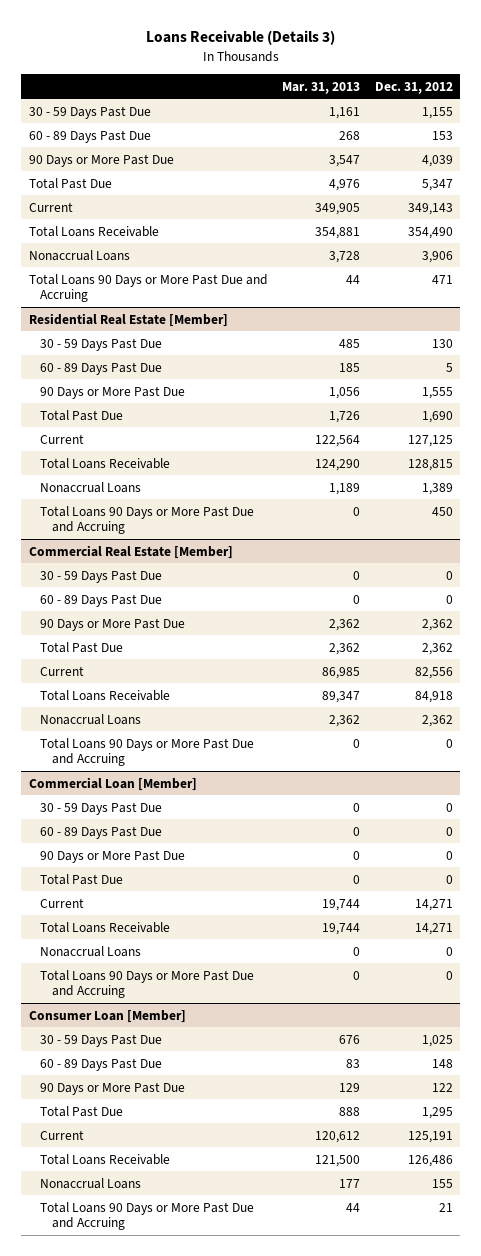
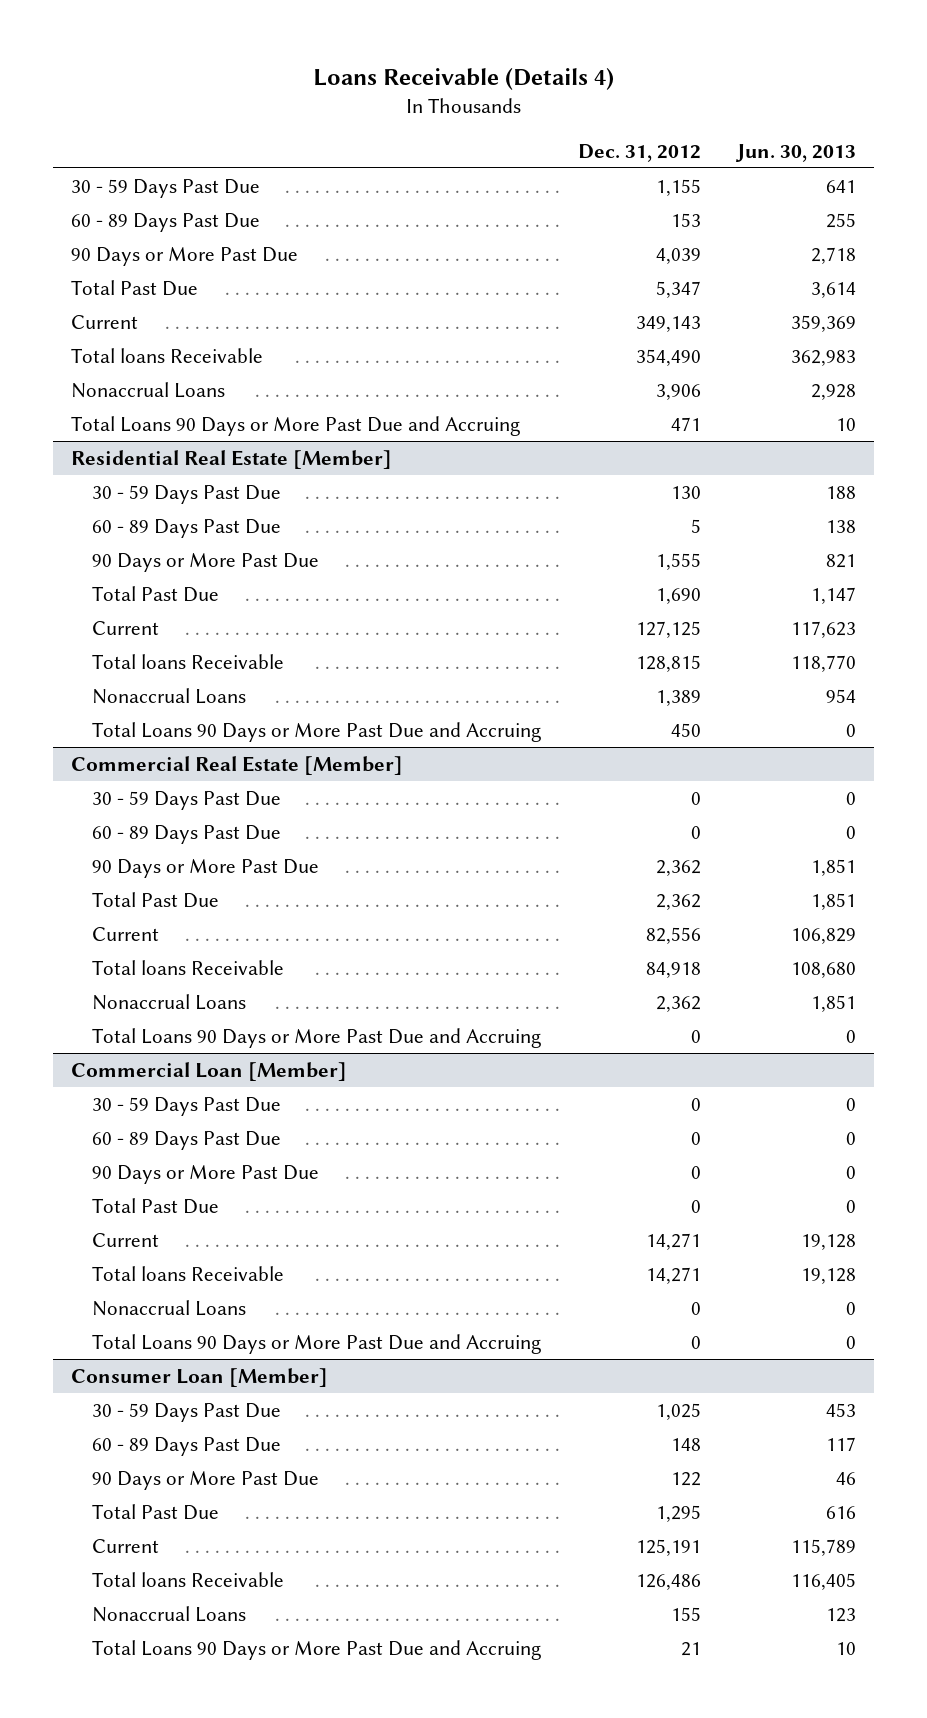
[145,30,335,46] Loans Receivable (Details 3) -> [312,68,614,91] Loans Receivable (Details 4)
[282,81,361,94] Mar. 31, 2013 -> none
none -> [734,143,856,162] Jun. 30, 2013
[28,225,159,237] Total Loans Receivable -> [71,347,264,363] Total loans Receivable
[40,457,171,469] Total Loans Receivable -> [92,653,285,669] Total loans Receivable
[40,689,171,701] Total Loans Receivable -> [92,959,285,975] Total loans Receivable
[40,921,171,933] Total Loans Receivable -> [92,1265,285,1281] Total loans Receivable
[40,1153,171,1165] Total Loans Receivable -> [92,1571,285,1587] Total loans Receivable

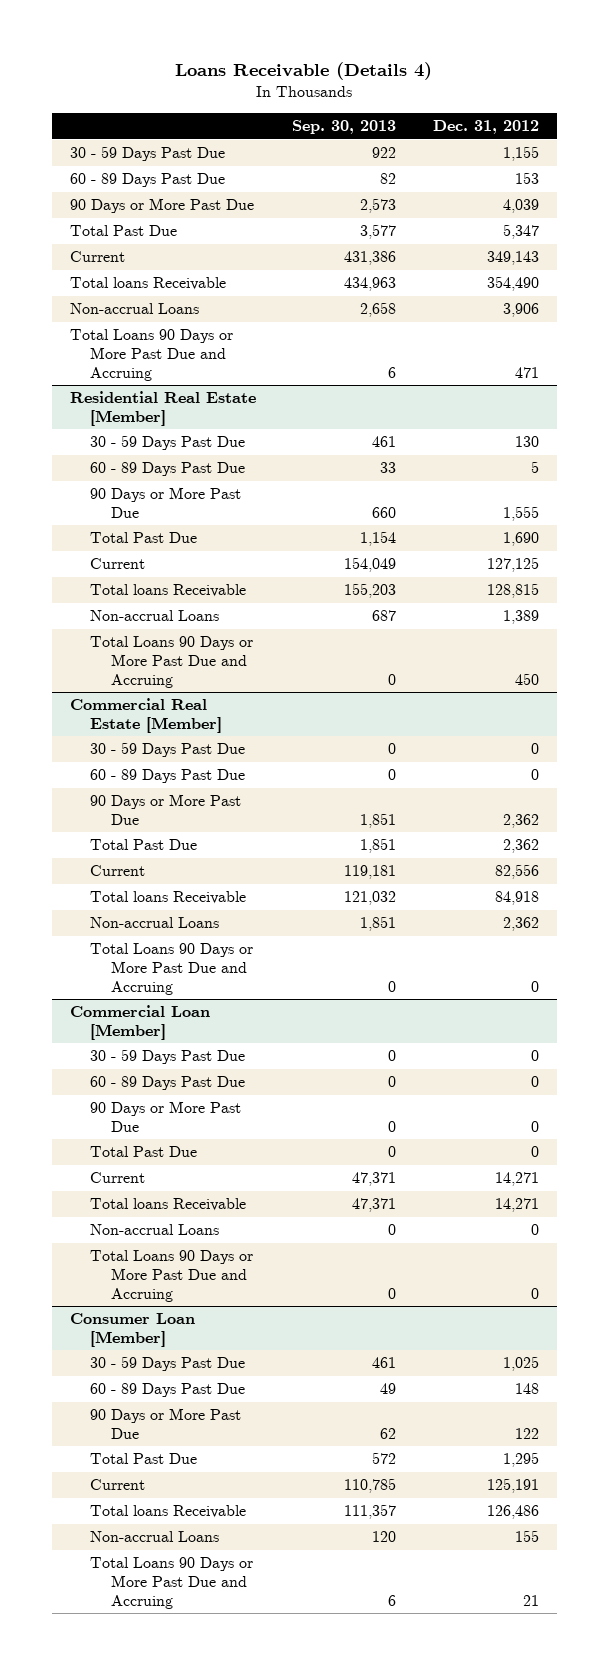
[734,143,856,162] Jun. 30, 2013 -> none
none -> [292,120,397,135] Sep. 30, 2013
[71,381,226,398] Nonaccrual Loans -> [69,303,199,315] Non-accrual Loans
[92,687,247,704] Nonaccrual Loans -> [90,610,220,622] Non-accrual Loans
[92,993,247,1010] Nonaccrual Loans -> [90,917,220,929] Non-accrual Loans
[92,1299,247,1316] Nonaccrual Loans -> [90,1224,220,1236] Non-accrual Loans
[92,1605,247,1622] Nonaccrual Loans -> [90,1531,220,1543] Non-accrual Loans

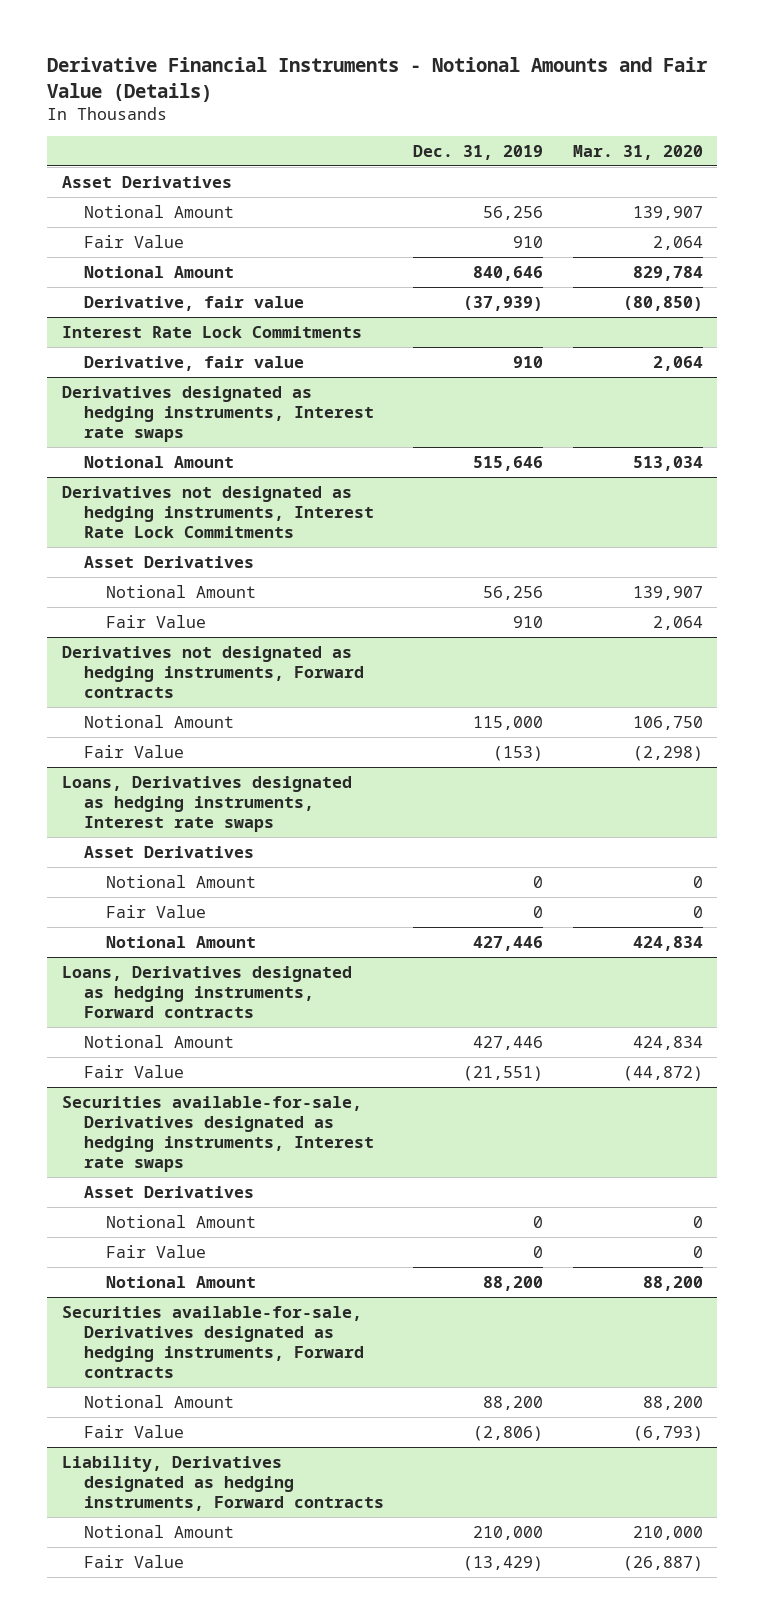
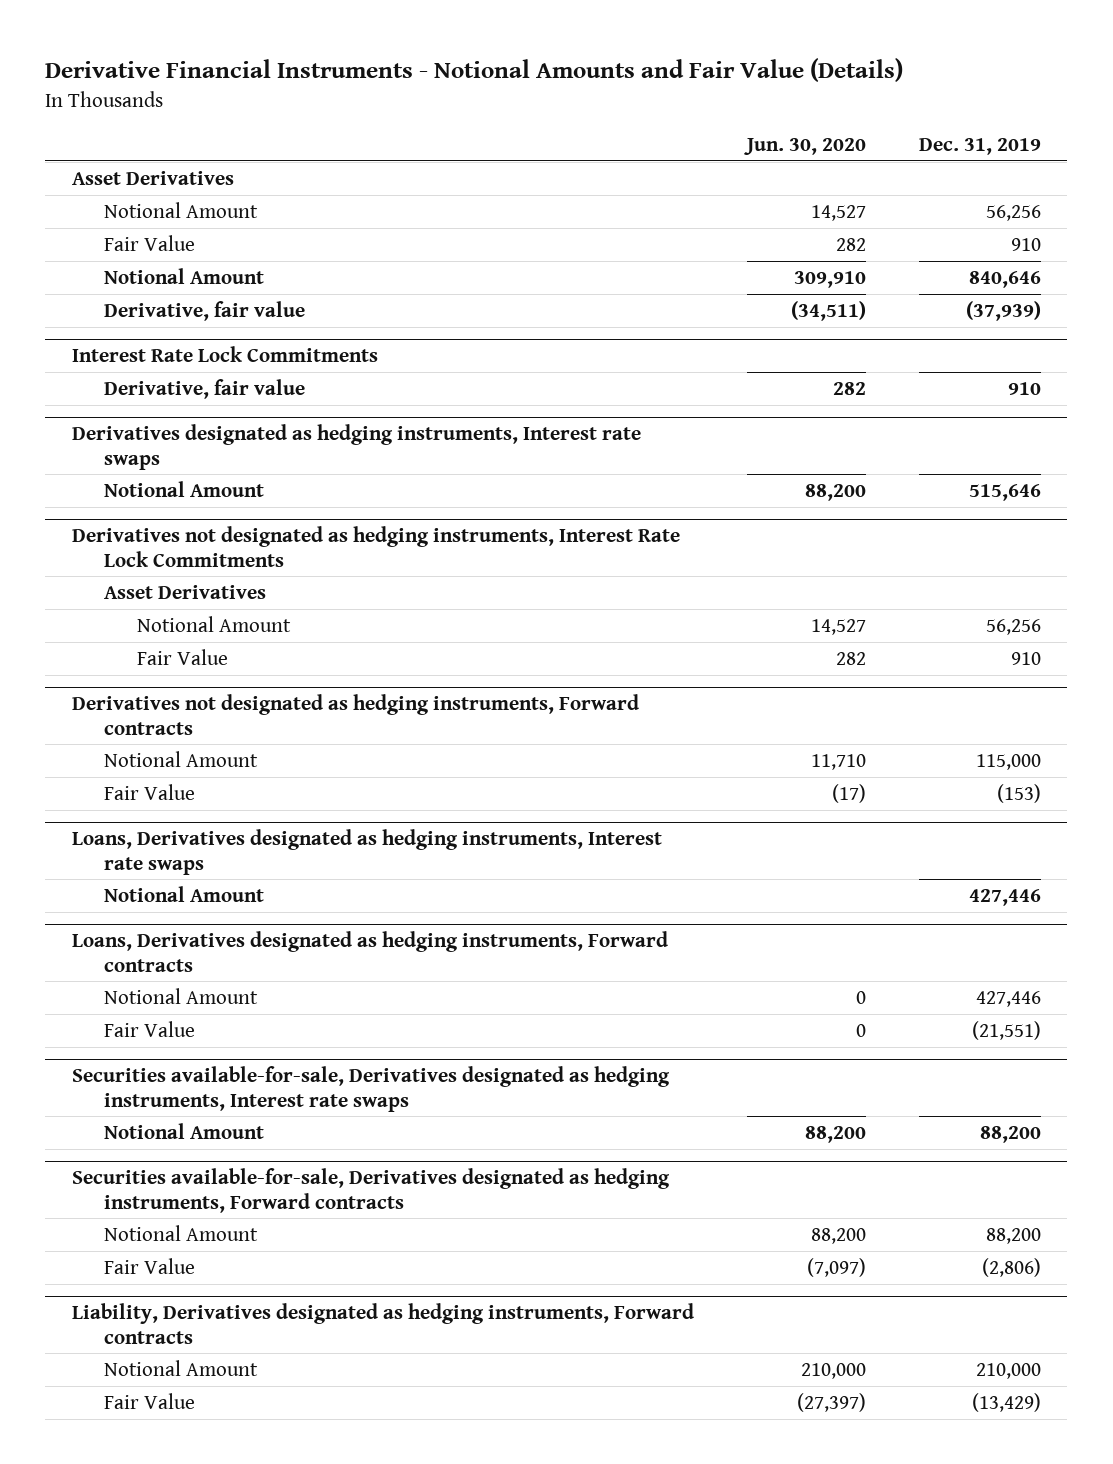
[572,144,703,160] Mar. 31, 2020 -> none
none -> [743,138,866,156] Jun. 30, 2020
[83,845,254,858] Asset Derivatives -> none
[106,874,257,888] Notional Amount -> none
[106,904,207,918] Fair Value -> none
[83,1185,254,1198] Asset Derivatives -> none
[106,1214,257,1228] Notional Amount -> none
[106,1244,207,1258] Fair Value -> none

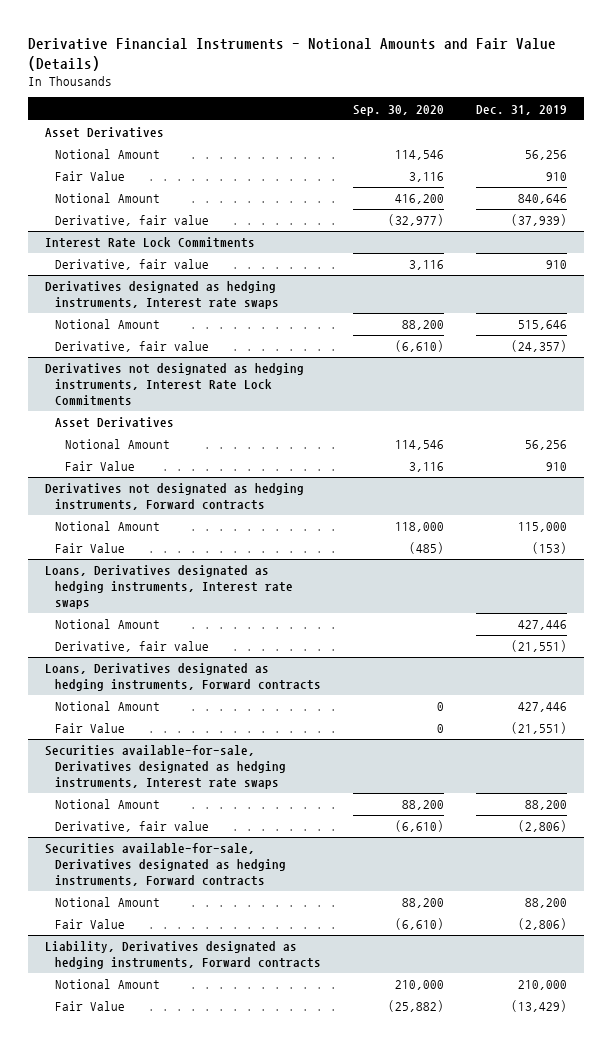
[743,138,866,156] Jun. 30, 2020 -> none
none -> [353,104,445,116] Sep. 30, 2020
none -> [54,341,209,353] Derivative, fair value
none -> [54,641,209,653] Derivative, fair value
none -> [54,821,209,833] Derivative, fair value

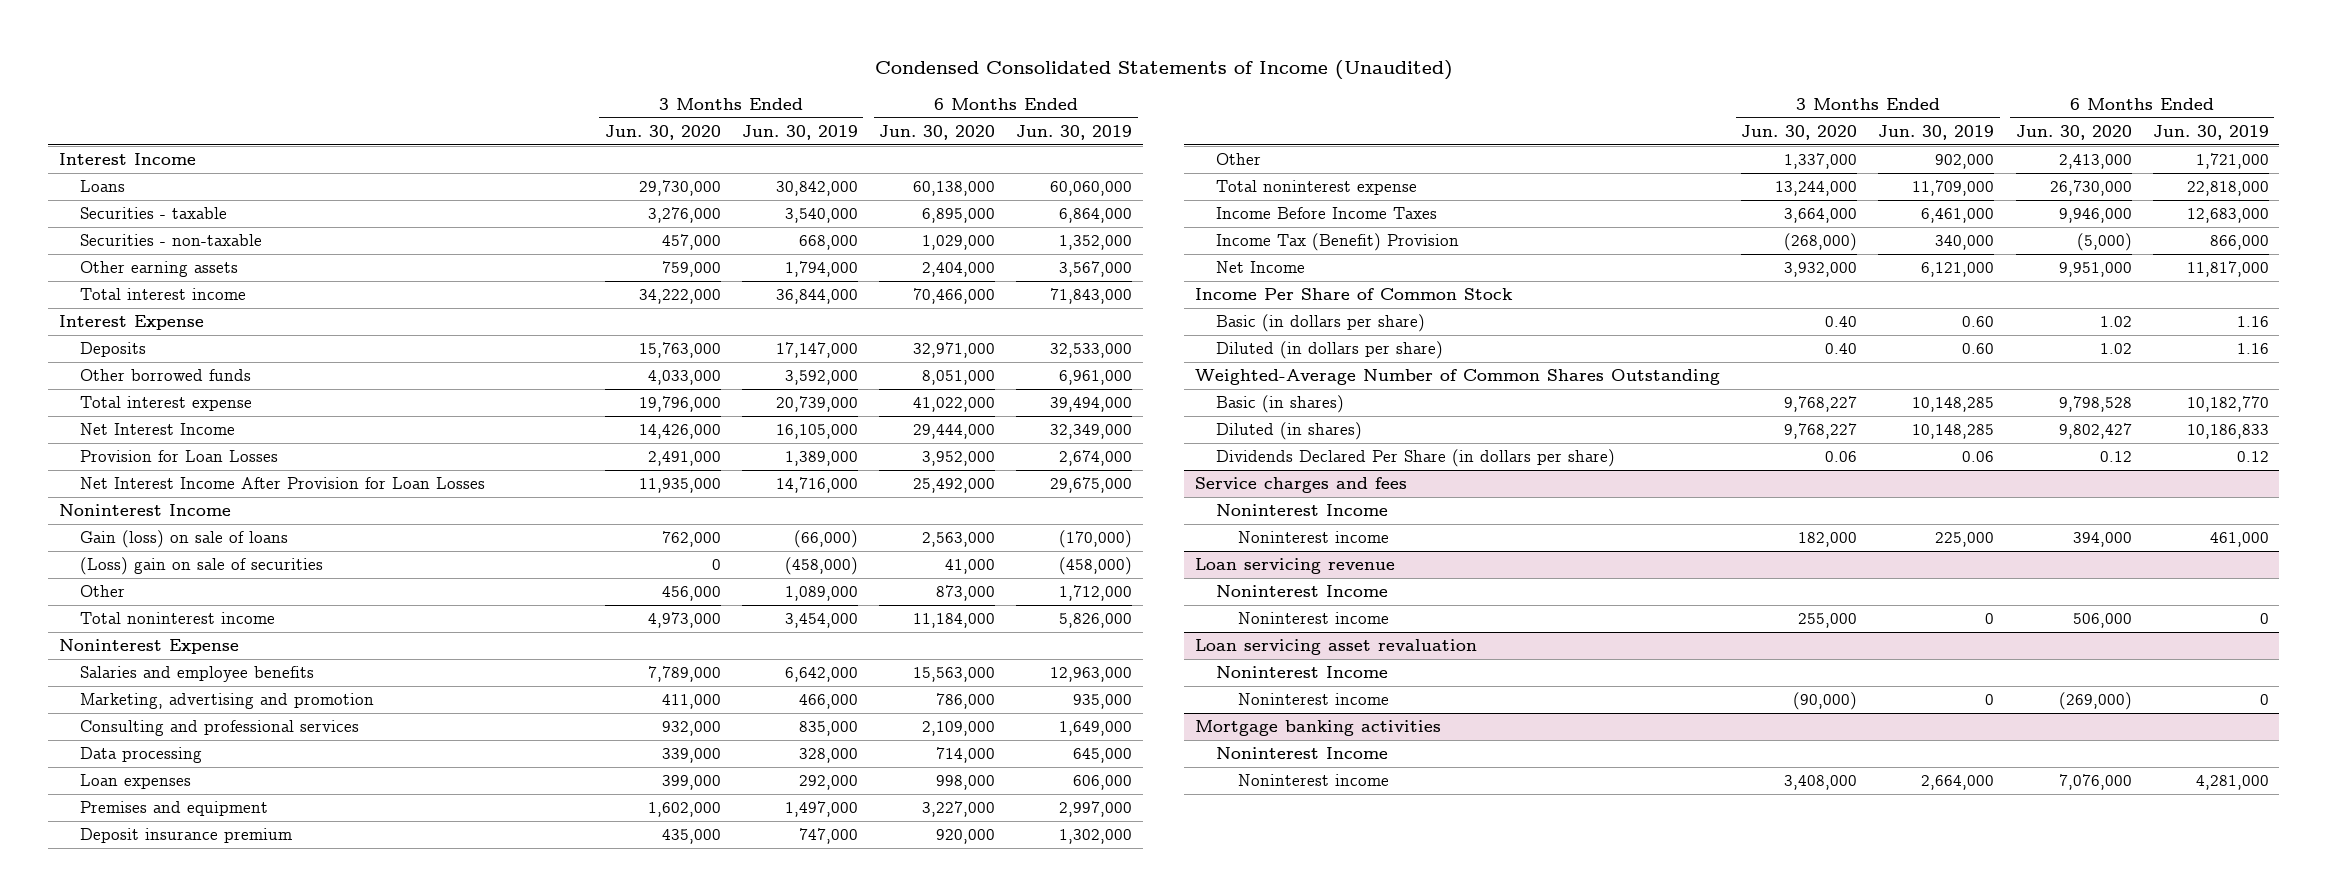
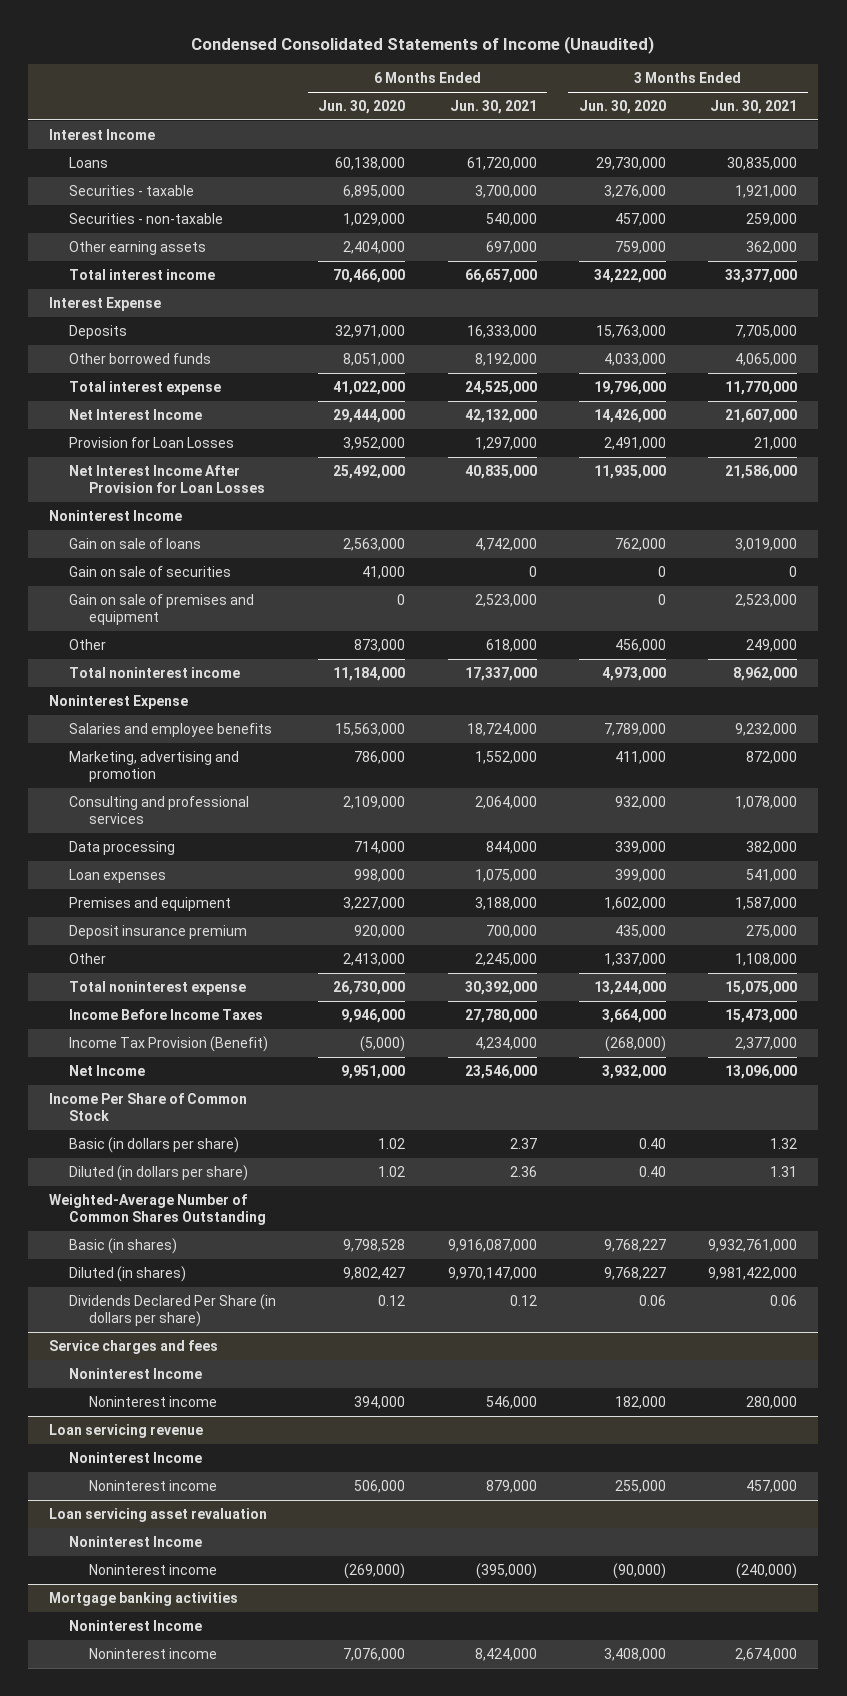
[741,124,858,140] Jun. 30, 2019 -> none
[1016,124,1133,140] Jun. 30, 2019 -> none
none -> [449,99,537,114] Jun. 30, 2021
none -> [710,99,798,114] Jun. 30, 2021
[80,530,289,549] Gain (loss) on sale of loans -> [69,537,202,549] Gain on sale of loans
[80,557,324,576] (Loss) gain on sale of securities -> [69,565,232,577] Gain on sale of securities
none -> [69,593,255,626] Gain on sale of premises and equipment
[1216,233,1460,252] Income Tax (Benefit) Provision -> [69,1035,269,1052] Income Tax Provision (Benefit)

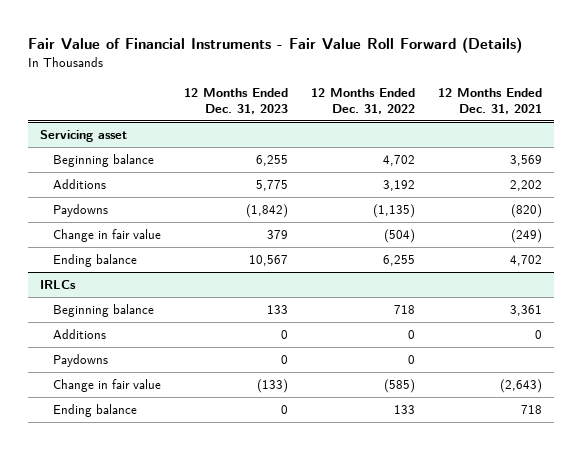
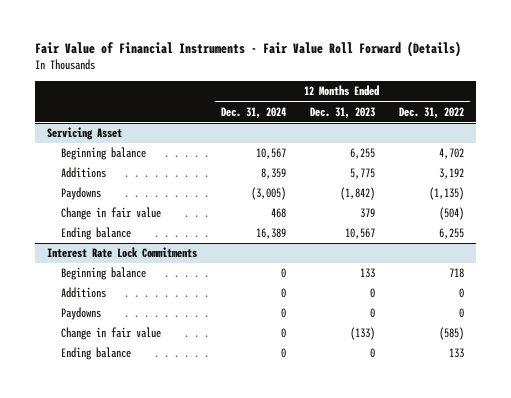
[438,87,543,115] 12 Months Ended Dec. 31, 2021 -> none
none -> [220,106,286,119] Dec. 31, 2024
[39,129,127,142] Servicing asset -> [47,127,123,141] Servicing Asset
[39,279,76,289] IRLCs -> [47,247,198,259] Interest Rate Lock Commitments

